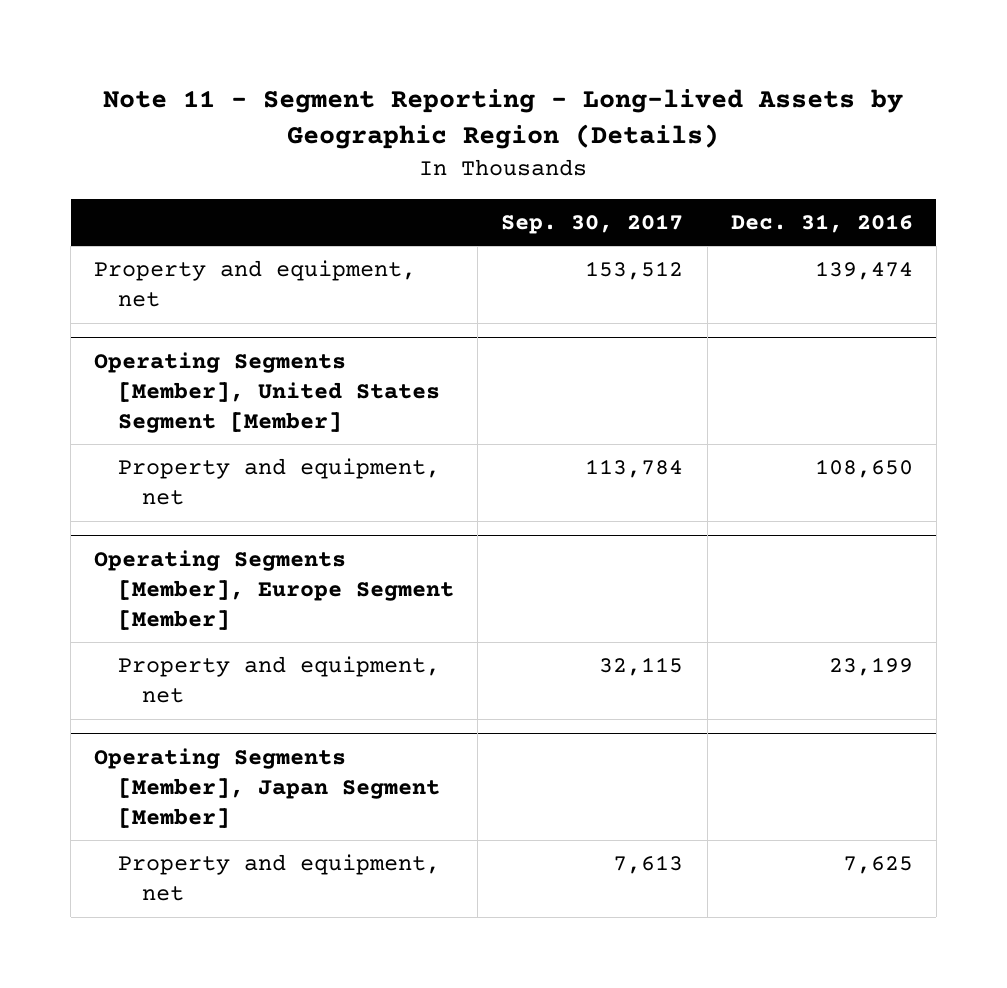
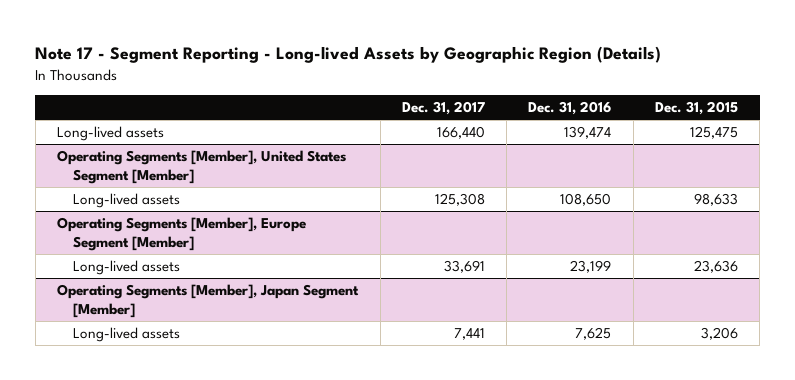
[103,89,904,150] Note 11 - Segment Reporting - Long-lived Assets by Geographic Region (Details) -> [35,46,662,64] Note 17 - Segment Reporting - Long-lived Assets by Geographic Region (Details)
[501,213,684,234] Sep. 30, 2017 -> none
none -> [401,100,485,115] Dec. 31, 2017
none -> [655,100,739,115] Dec. 31, 2015
[94,260,417,308] Property and equipment, net -> [57,126,165,142] Long-lived assets
[118,458,441,506] Property and equipment, net -> [73,193,181,209] Long-lived assets
[118,656,441,704] Property and equipment, net -> [73,260,181,276] Long-lived assets
[118,854,441,902] Property and equipment, net -> [73,327,181,343] Long-lived assets

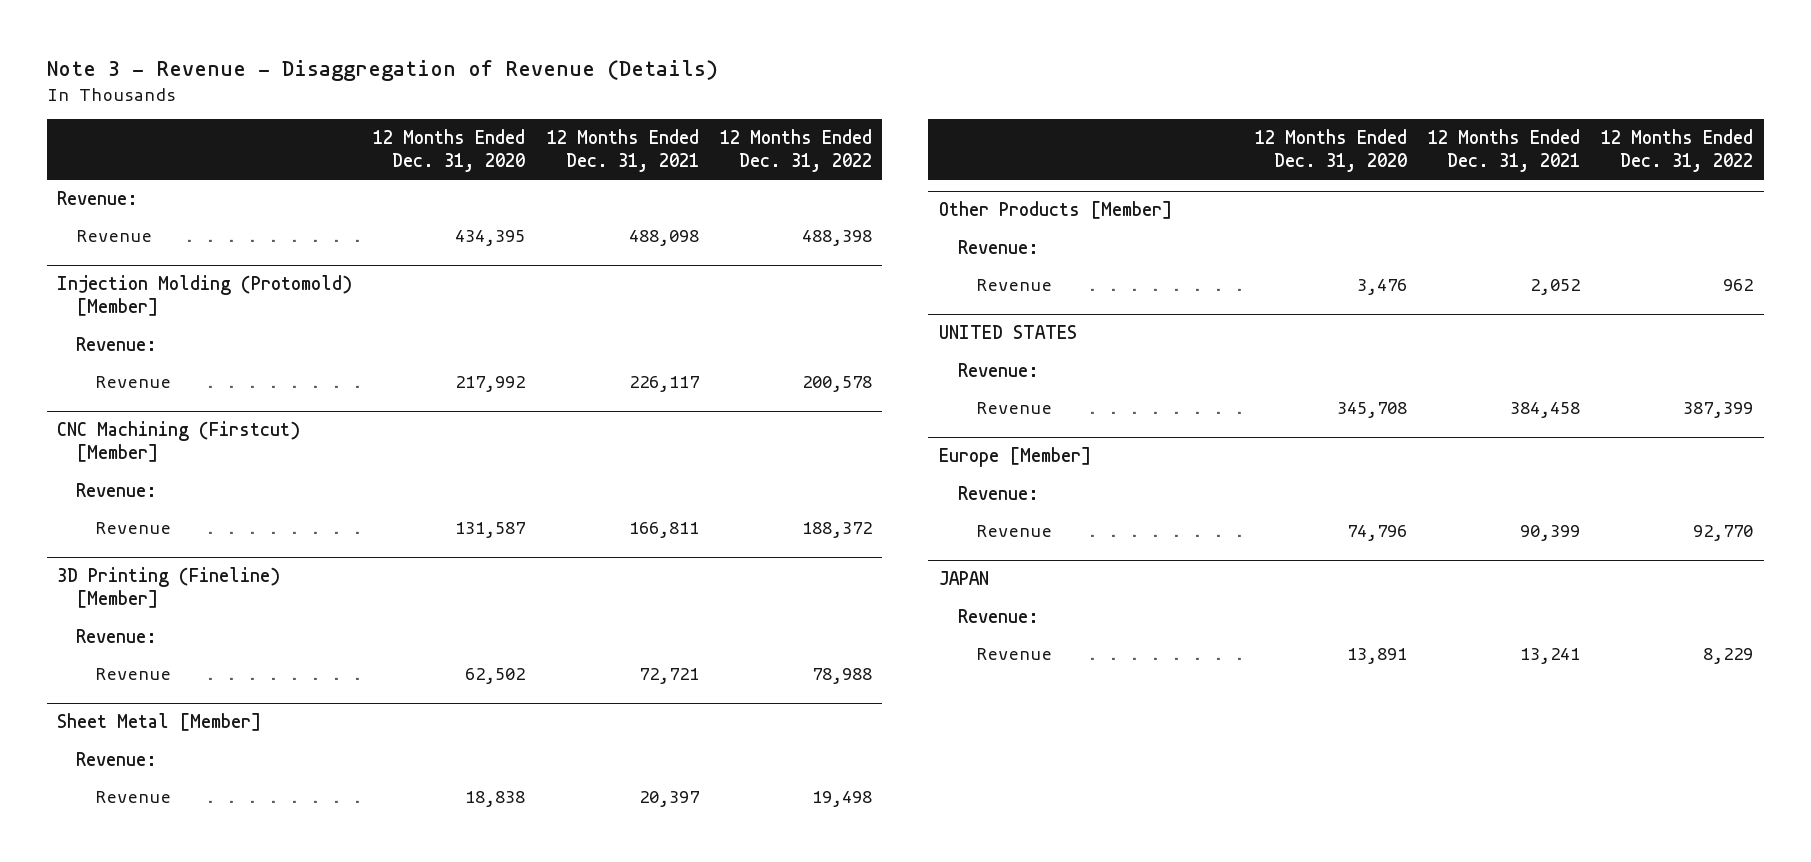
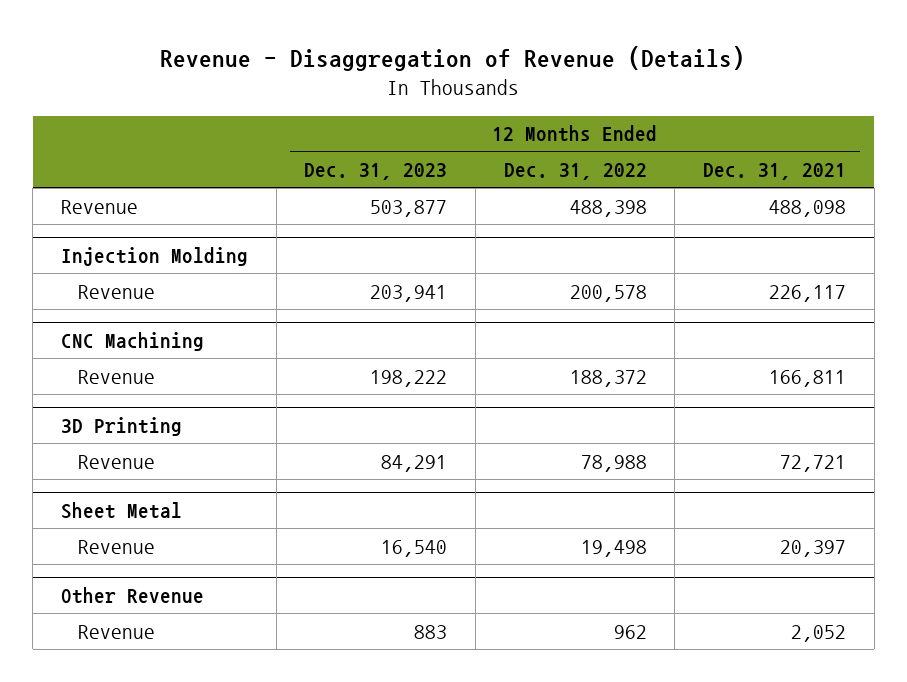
[46,59,718,81] Note 3 - Revenue - Disaggregation of Revenue (Details) -> [160,45,746,71] Revenue - Disaggregation of Revenue (Details)
[373,129,526,172] 12 Months Ended Dec. 31, 2020 -> none
none -> [304,162,448,180] Dec. 31, 2023
[57,191,139,206] Revenue: -> none
[76,337,158,352] Revenue: -> none
[57,275,353,317] Injection Molding (Protomold) [Member] -> [60,246,248,266] Injection Molding
[76,483,158,498] Revenue: -> none
[57,421,301,463] CNC Machining (Firstcut) [Member] -> [60,331,204,351] CNC Machining
[76,629,158,644] Revenue: -> none
[57,567,281,609] 3D Printing (Fineline) [Member] -> [60,416,182,436] 3D Printing
[76,752,158,767] Revenue: -> none
[57,713,262,732] Sheet Metal [Member] -> [60,501,182,519] Sheet Metal
[957,240,1039,255] Revenue: -> none
[938,201,1172,220] Other Products [Member] -> [60,586,204,604] Other Revenue
[938,325,1077,340] UNITED STATES -> none
[957,363,1039,378] Revenue: -> none
[976,402,1053,415] Revenue -> none
[938,447,1091,468] Europe [Member] -> none
[957,486,1039,501] Revenue: -> none
[976,525,1053,538] Revenue -> none
[938,571,989,586] JAPAN -> none
[957,609,1039,624] Revenue: -> none
[976,648,1053,661] Revenue -> none

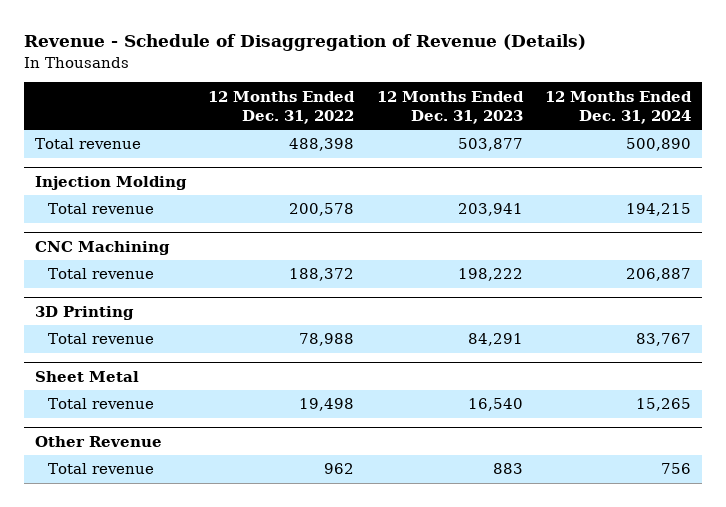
[160,45,746,71] Revenue - Disaggregation of Revenue (Details) -> [24,34,587,52] Revenue - Schedule of Disaggregation of Revenue (Details)
[703,162,847,180] Dec. 31, 2021 -> none
none -> [544,90,692,124] 12 Months Ended Dec. 31, 2024
[60,199,138,214] Revenue -> [35,138,142,150] Total revenue
[77,284,155,299] Revenue -> [48,203,155,215] Total revenue
[77,369,155,384] Revenue -> [48,268,155,280] Total revenue
[77,454,155,469] Revenue -> [48,333,155,345] Total revenue
[77,539,155,554] Revenue -> [48,398,155,410] Total revenue
[77,624,155,639] Revenue -> [48,463,155,475] Total revenue

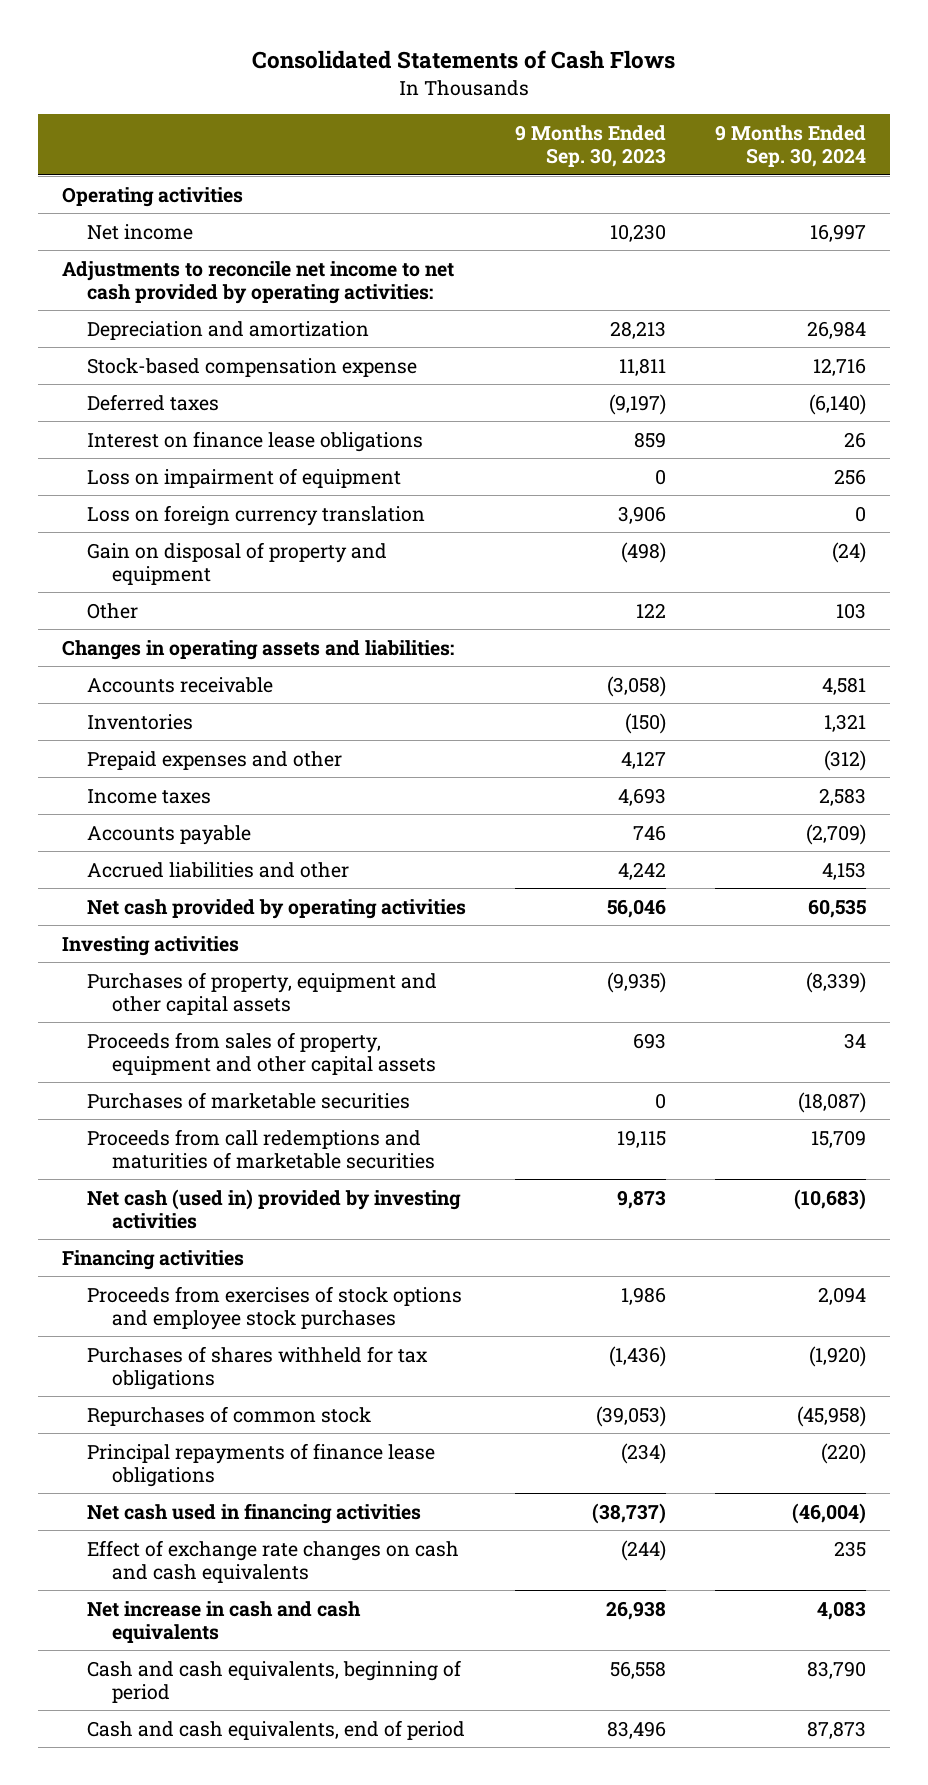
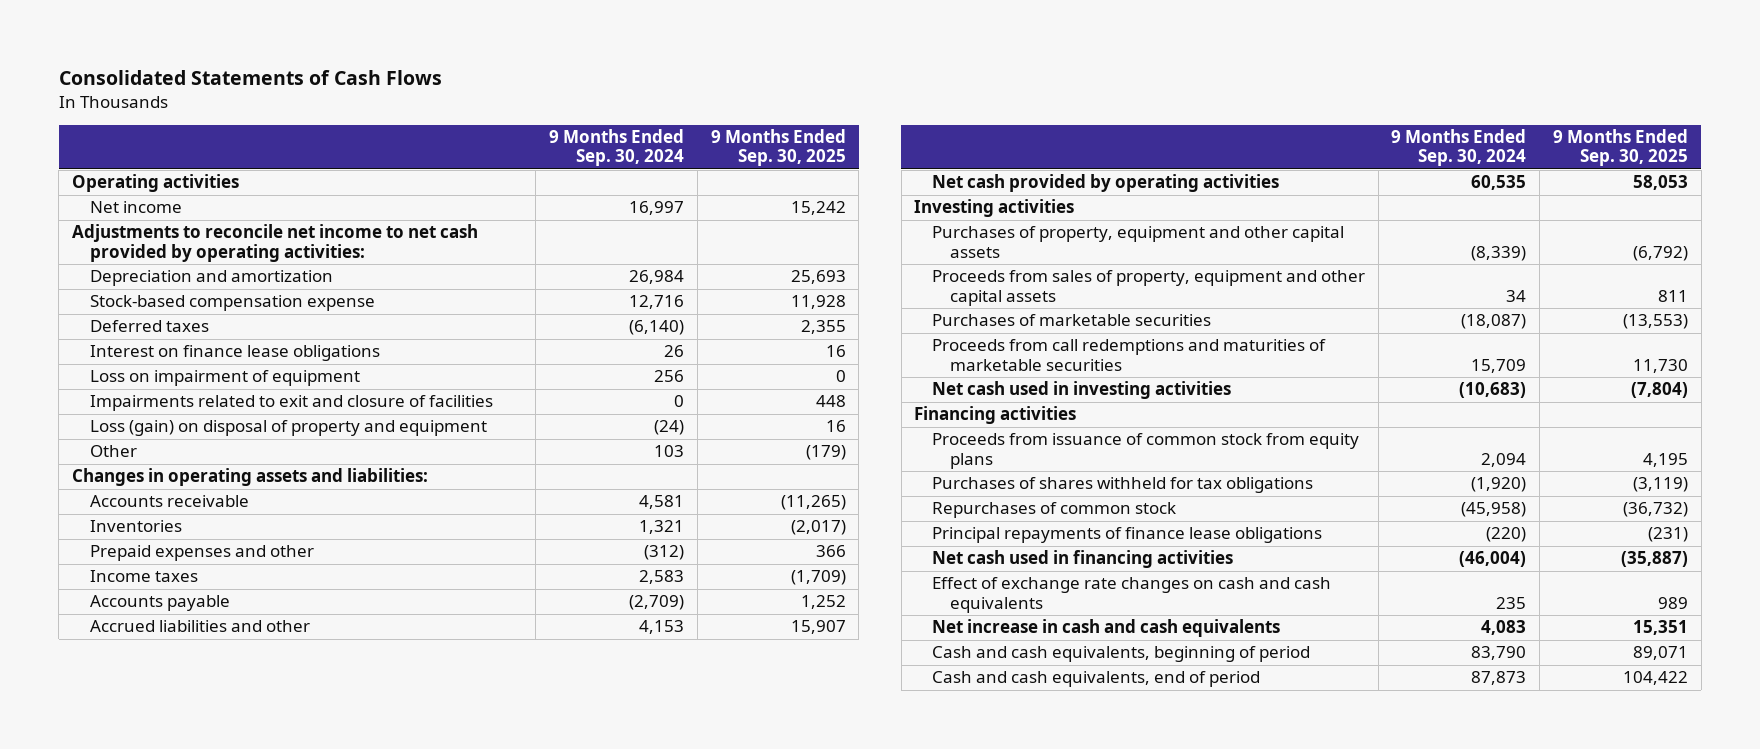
[514,124,666,168] 9 Months Ended Sep. 30, 2023 -> none
none -> [710,128,846,167] 9 Months Ended Sep. 30, 2025
[87,504,426,526] Loss on foreign currency translation -> none
none -> [89,395,493,412] Impairments related to exit and closure of facilities
[87,541,388,585] Gain on disposal of property and equipment -> [89,420,487,437] Loss (gain) on disposal of property and equipment
[87,1188,462,1229] Net cash (used in) provided by investing activities -> [932,381,1232,400] Net cash used in investing activities
[87,1285,463,1330] Proceeds from exercises of stock options and employee stock purchases -> [932,433,1360,469] Proceeds from issuance of common stock from equity plans

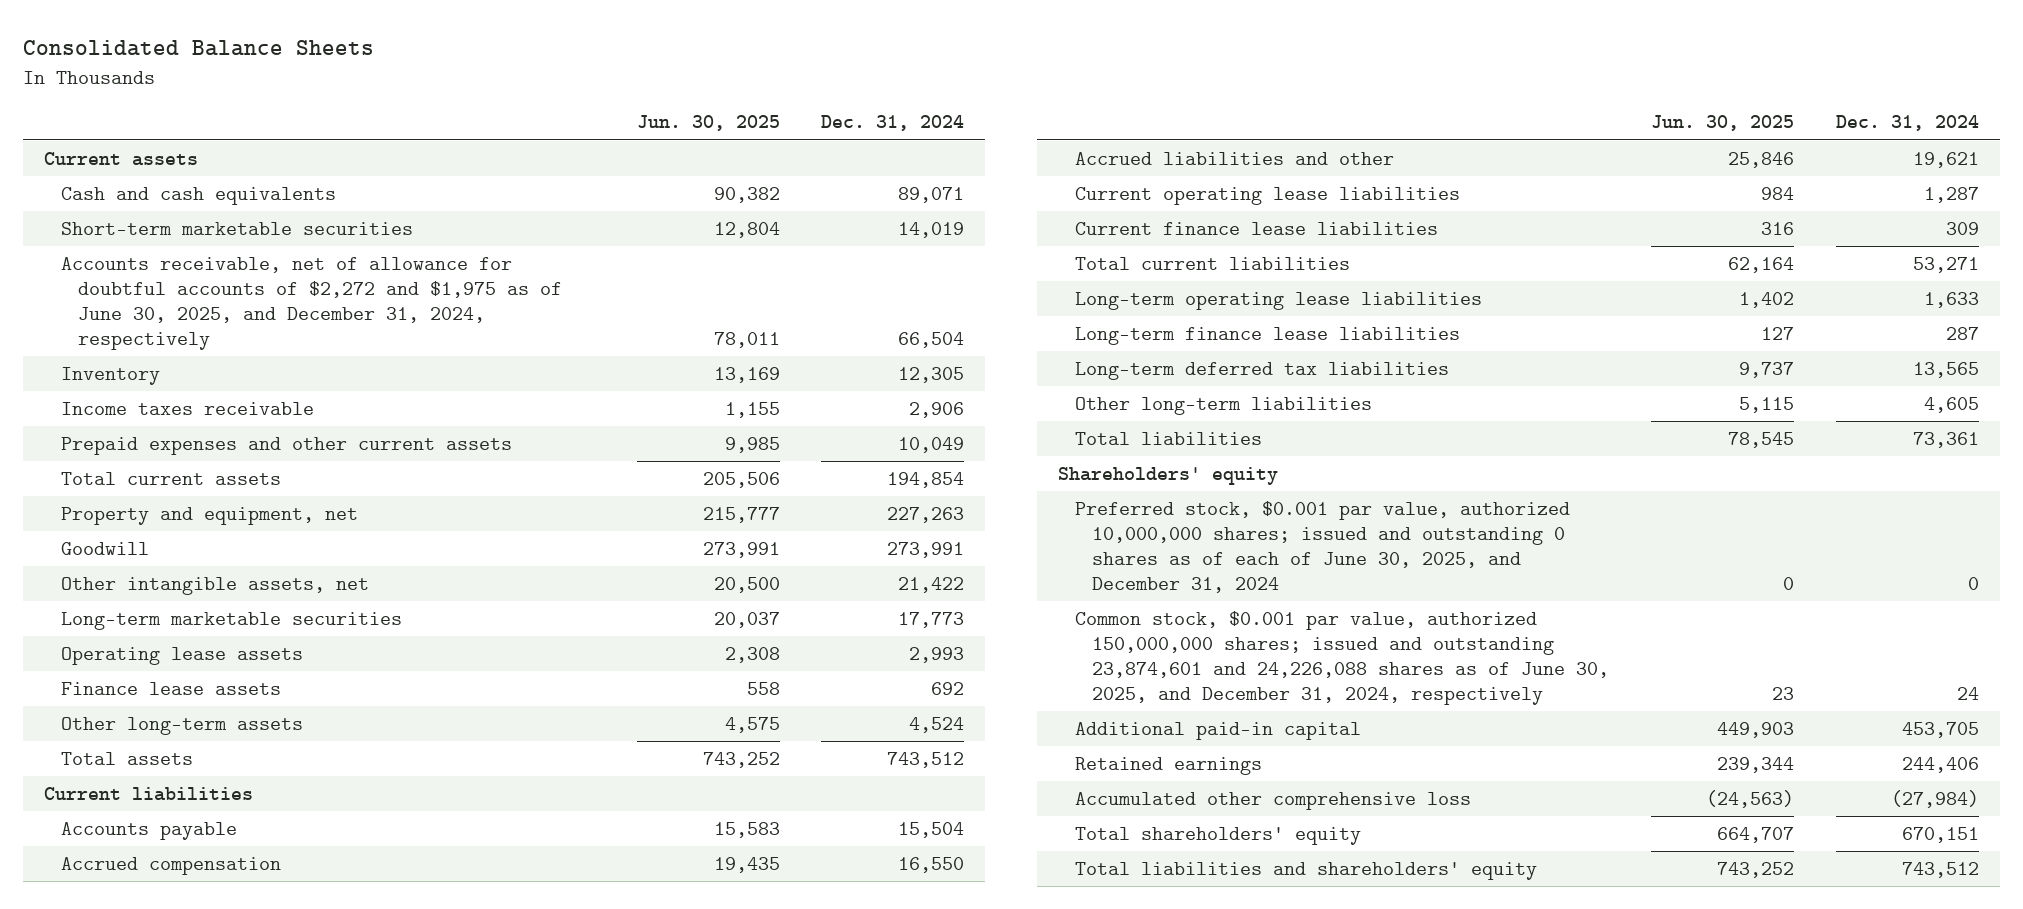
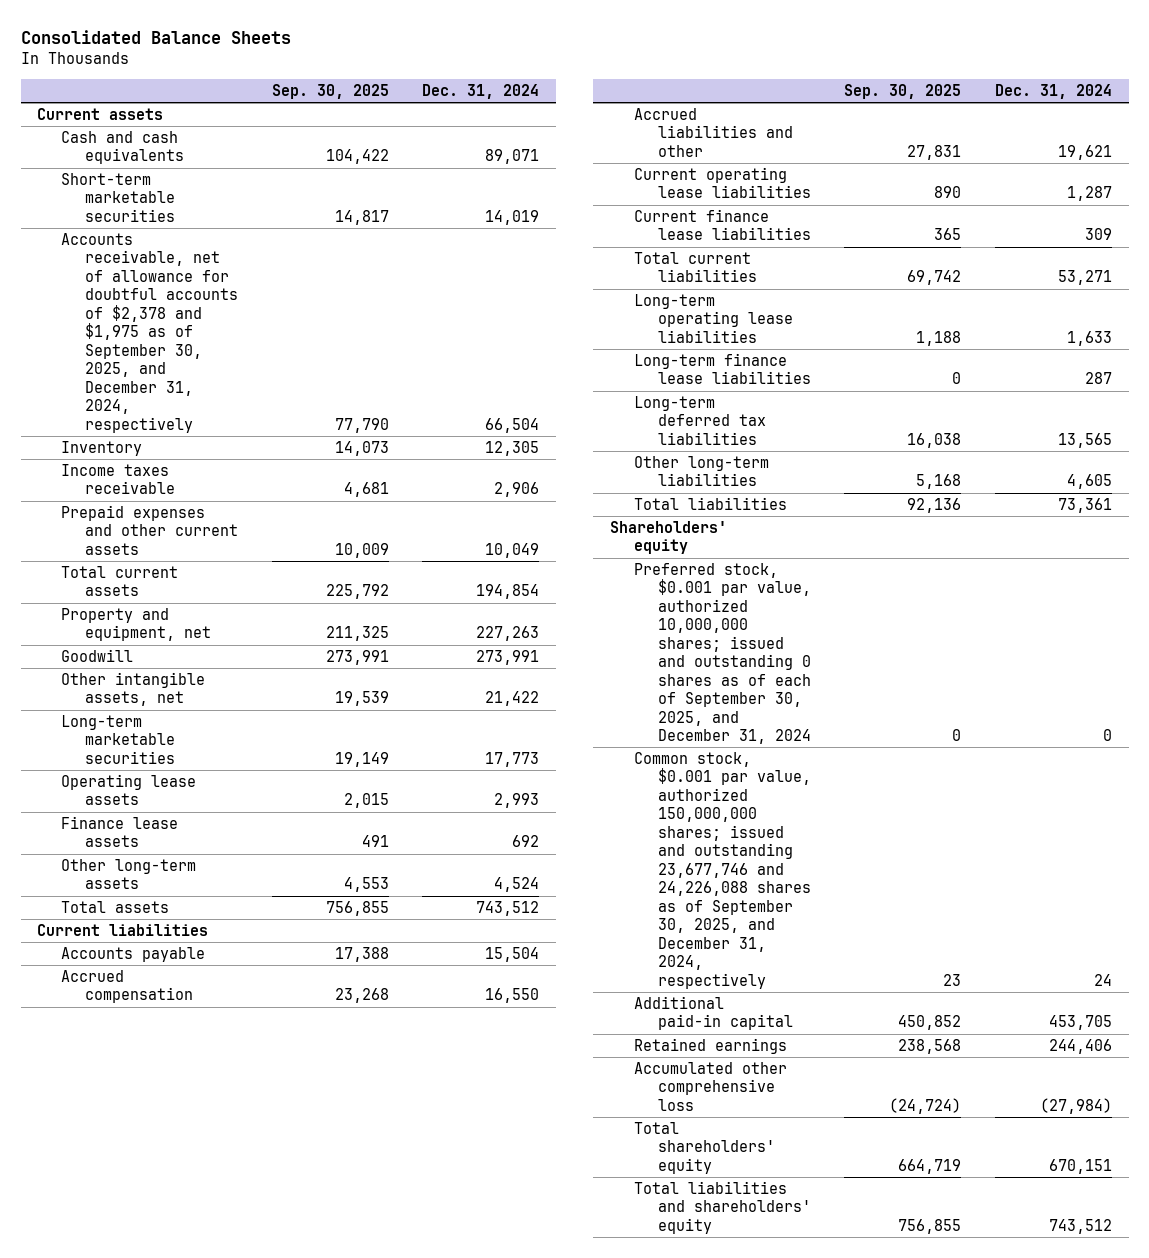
[636,115,780,132] Jun. 30, 2025 -> none
none -> [271,84,389,100] Sep. 30, 2025
[60,257,562,350] Accounts receivable, net of allowance for doubtful accounts of $2,272 and $1,975 as of June 30, 2025, and December 31, 2024, respectively -> [61,232,238,433] Accounts receivable, net of allowance for doubtful accounts of $2,378 and $1,975 as of September 30, 2025, and December 31, 2024, respectively
[1075,501,1571,593] Preferred stock, $0.001 par value, authorized 10,000,000 shares; issued and outstanding 0 shares as of each of June 30, 2025, and December 31, 2024 -> [633,562,811,745] Preferred stock, $0.001 par value, authorized 10,000,000 shares; issued and outstanding 0 shares as of each of September 30, 2025, and December 31, 2024
[1075,611,1610,705] Common stock, $0.001 par value, authorized 150,000,000 shares; issued and outstanding 23,874,601 and 24,226,088 shares as of June 30, 2025, and December 31, 2024, respectively -> [633,751,811,989] Common stock, $0.001 par value, authorized 150,000,000 shares; issued and outstanding 23,677,746 and 24,226,088 shares as of September 30, 2025, and December 31, 2024, respectively

